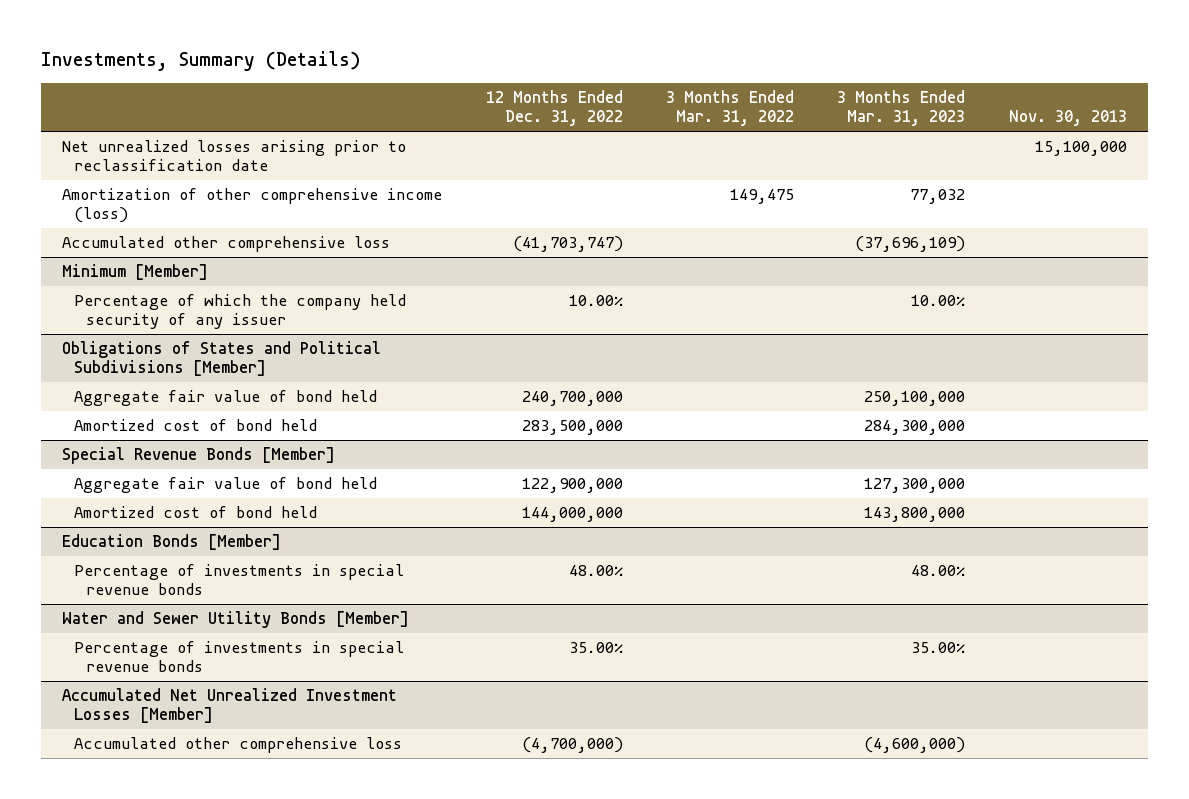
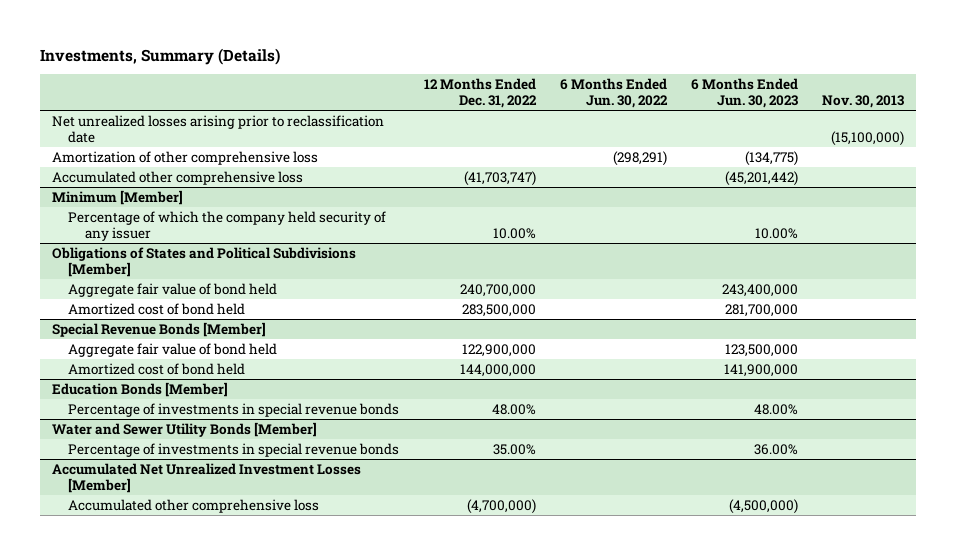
[666,89,795,127] 3 Months Ended Mar. 31, 2022 -> none
[837,89,966,127] 3 Months Ended Mar. 31, 2023 -> none
none -> [559,78,668,108] 6 Months Ended Jun. 30, 2022
none -> [690,78,798,108] 6 Months Ended Jun. 30, 2023
[1034,141,1127,157] 15,100,000 -> [830,130,904,146] (15,100,000)
[62,188,443,224] Amortization of other comprehensive income (loss) -> [52,151,319,166] Amortization of other comprehensive loss

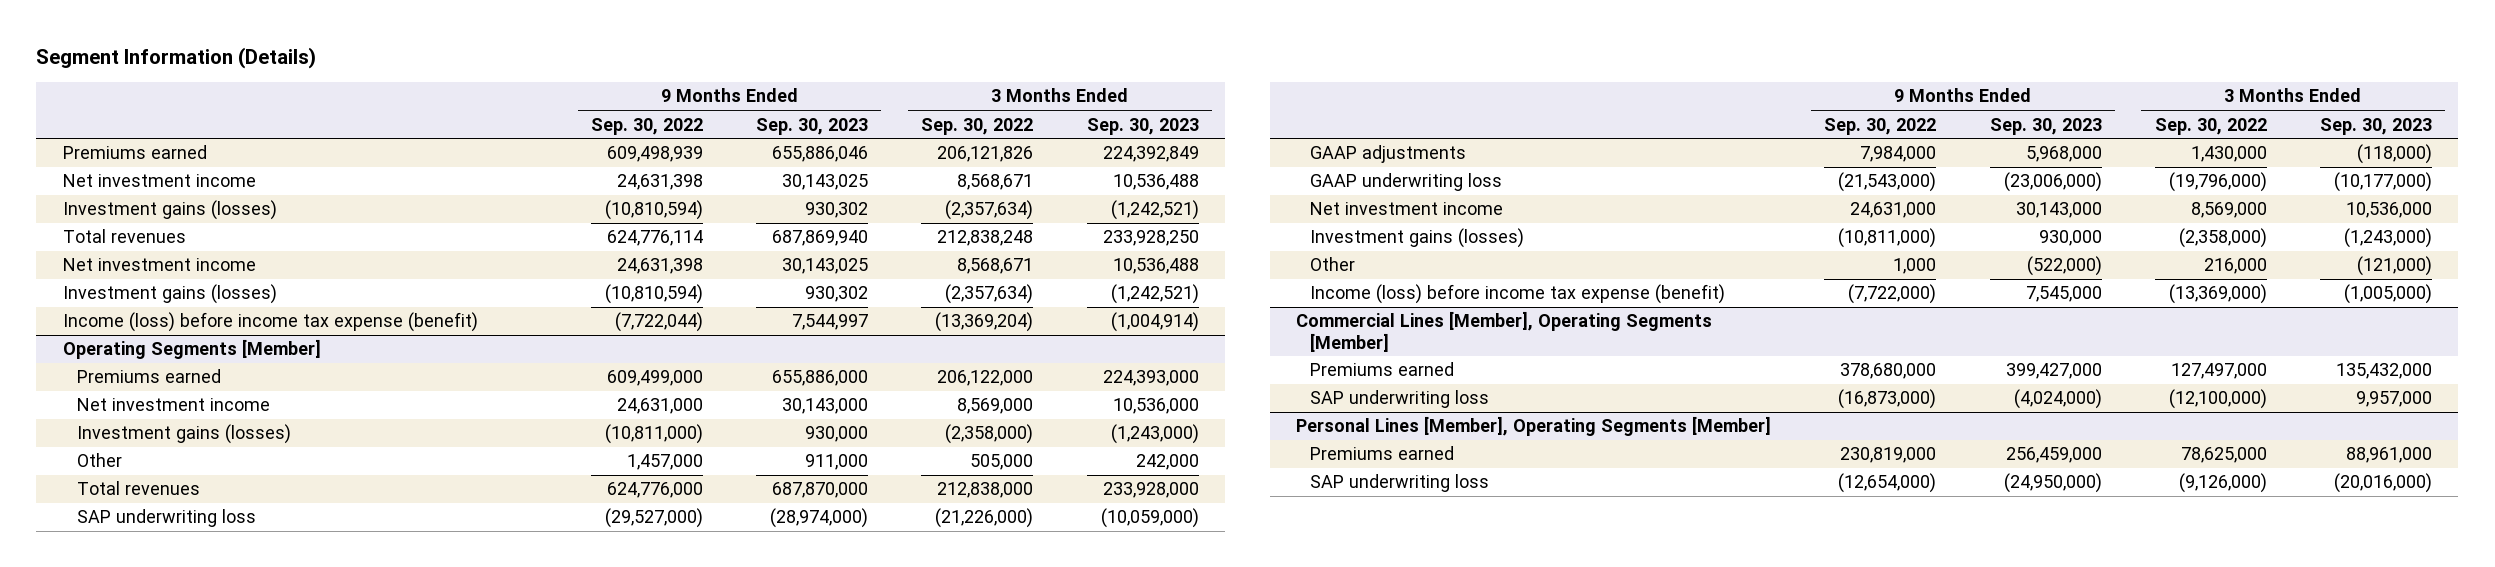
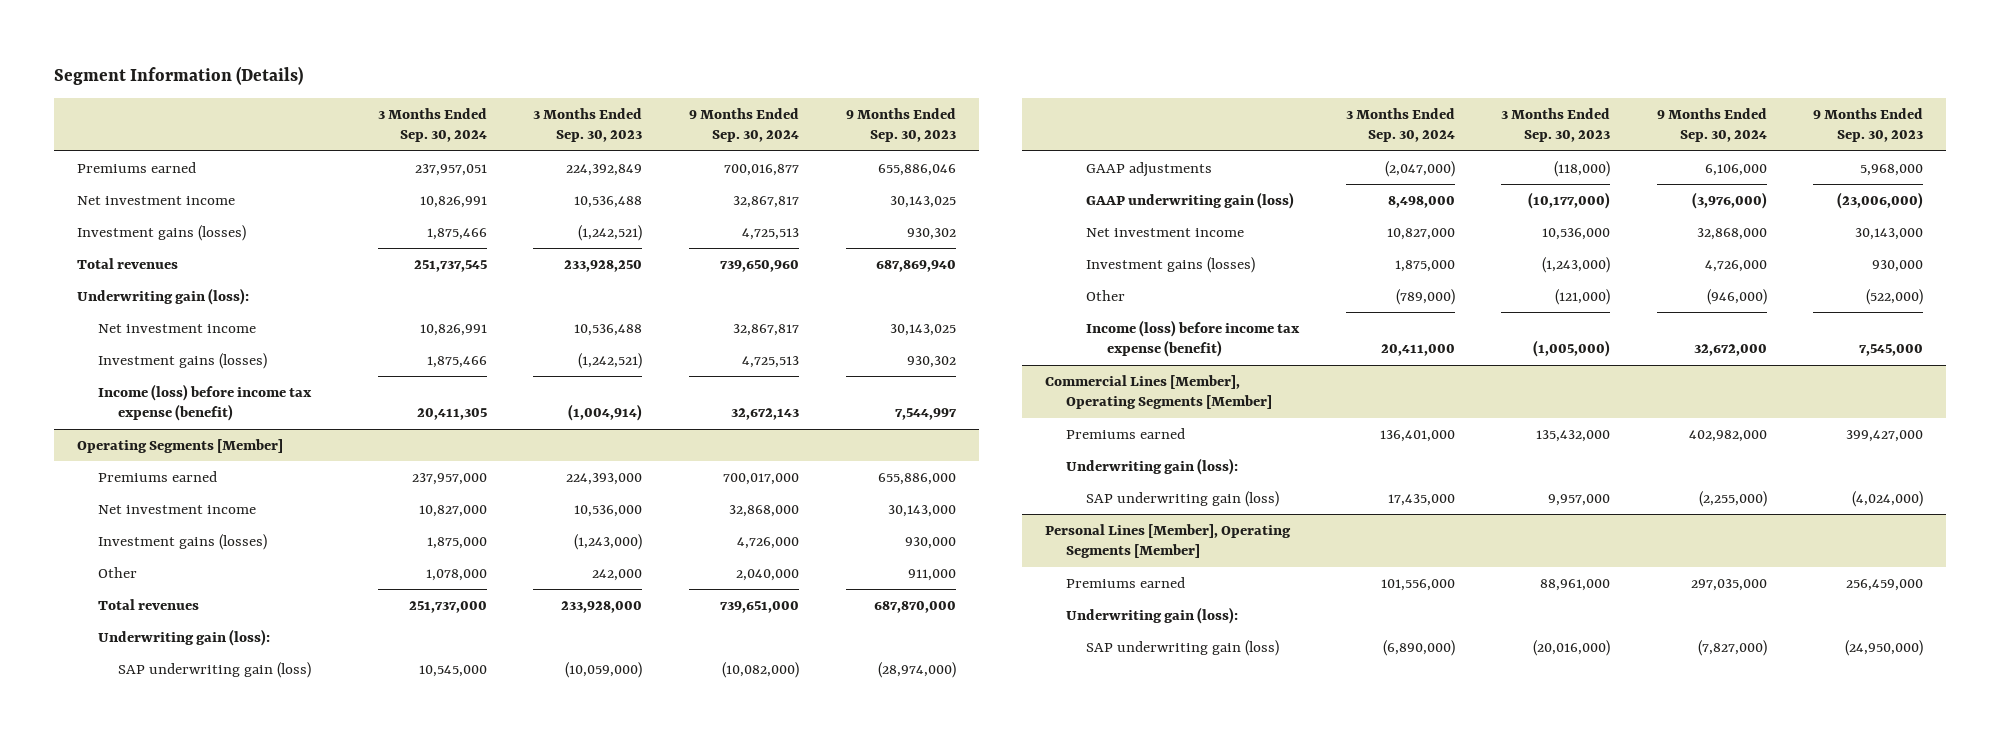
[591,117,704,135] Sep. 30, 2022 -> none
[921,117,1034,135] Sep. 30, 2022 -> none
none -> [377,107,487,143] 3 Months Ended Sep. 30, 2024
none -> [688,107,799,143] 9 Months Ended Sep. 30, 2024
none -> [77,288,250,306] Underwriting gain (loss):
none -> [97,629,270,647] Underwriting gain (loss):
[76,509,256,528] SAP underwriting loss -> [118,662,312,679] SAP underwriting gain (loss)
[1310,173,1503,192] GAAP underwriting loss -> [1086,192,1295,210] GAAP underwriting gain (loss)
none -> [1065,458,1238,476] Underwriting gain (loss):
[1310,390,1490,409] SAP underwriting loss -> [1086,491,1280,508] SAP underwriting gain (loss)
none -> [1065,607,1238,625] Underwriting gain (loss):
[1310,474,1490,493] SAP underwriting loss -> [1086,640,1280,657] SAP underwriting gain (loss)

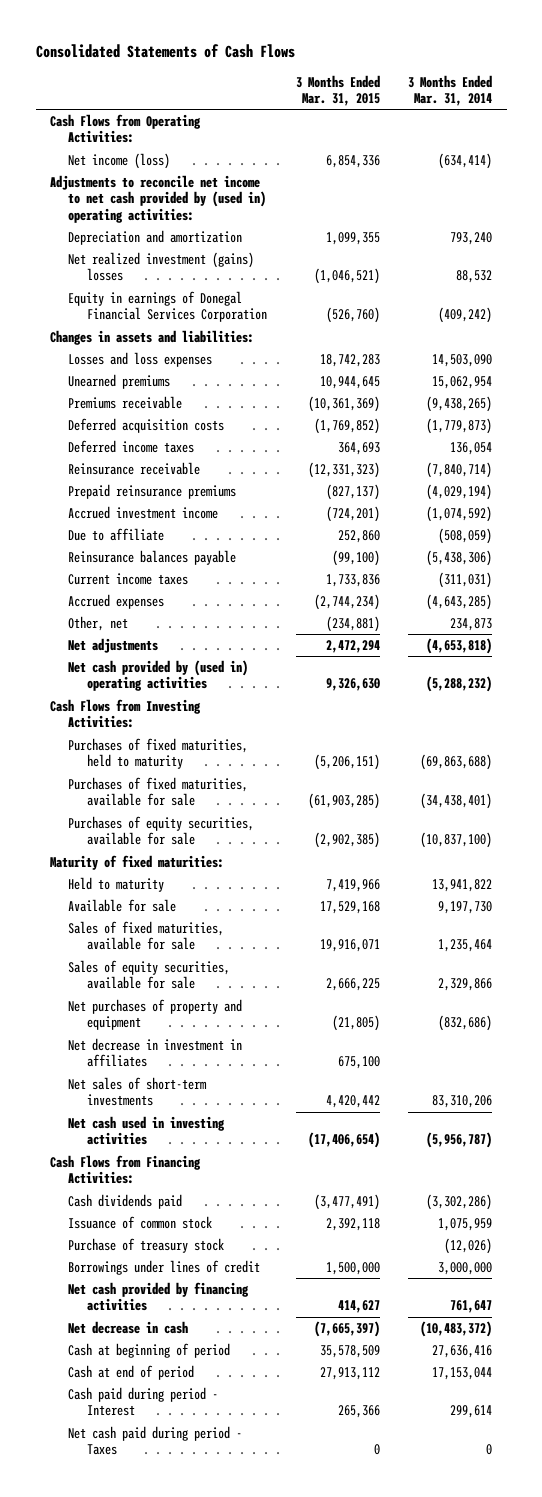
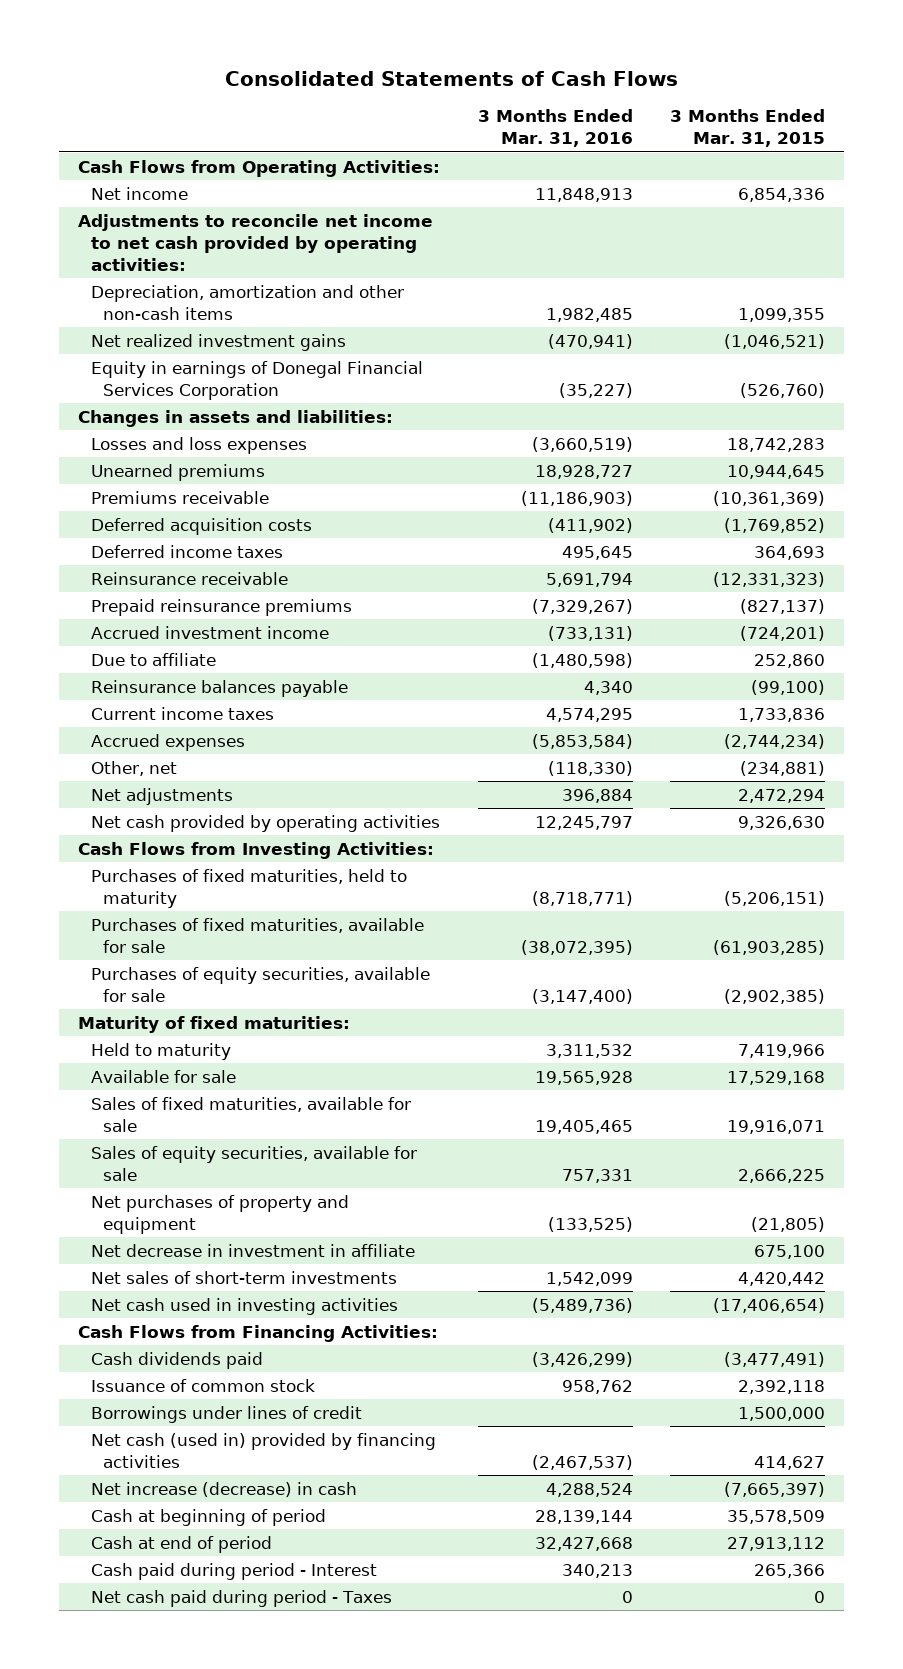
[408,74,493,107] 3 Months Ended Mar. 31, 2014 -> none
none -> [477,109,633,148] 3 Months Ended Mar. 31, 2016
[68,152,171,169] Net income (loss) -> [90,186,188,200] Net income
[49,174,267,223] Adjustments to reconcile net income to net cash provided by (used in) operating activities: -> [77,213,433,271] Adjustments to reconcile net income to net cash provided by operating activities:
[68,229,243,245] Depreciation and amortization -> [90,284,404,320] Depreciation, amortization and other non-cash items
[68,251,255,282] Net realized investment (gains) losses -> [90,333,346,351] Net realized investment gains
[68,659,249,692] Net cash provided by (used in) operating activities -> [90,814,440,832] Net cash provided by operating activities
[68,1037,243,1068] Net decrease in investment in affiliates -> [90,1243,415,1257] Net decrease in investment in affiliate
[68,1237,225,1253] Purchase of treasury stock -> none
[68,1281,250,1312] Net cash provided by financing activities -> [90,1432,436,1468] Net cash (used in) provided by financing activities
[68,1320,189,1334] Net decrease in cash -> [90,1481,357,1497] Net increase (decrease) in cash

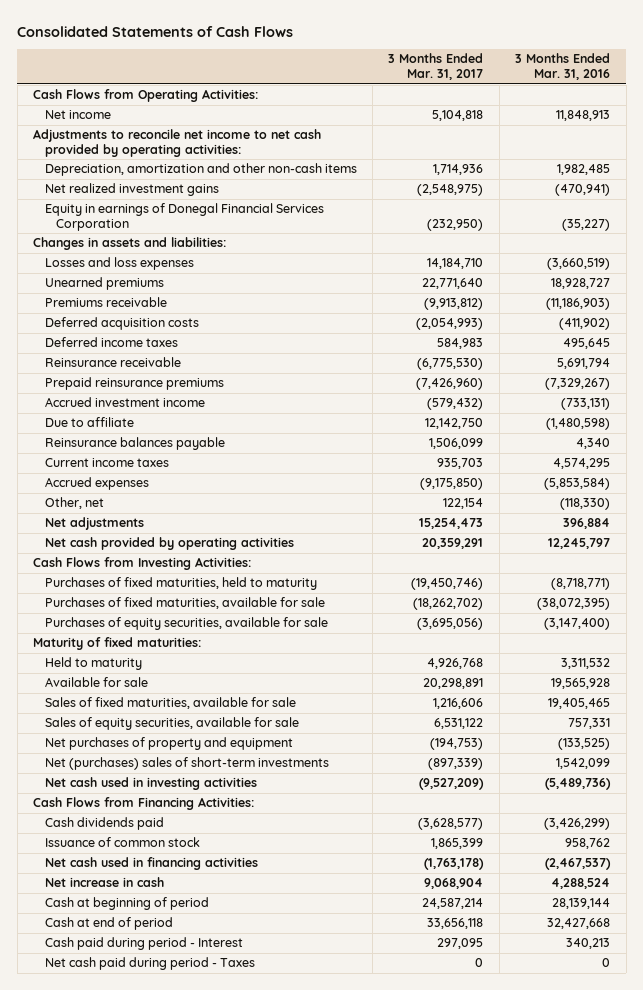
[670,109,826,148] 3 Months Ended Mar. 31, 2015 -> none
none -> [388,53,484,81] 3 Months Ended Mar. 31, 2017
[90,1243,415,1257] Net decrease in investment in affiliate -> none
[90,1270,397,1284] Net sales of short-term investments -> [44,757,329,771] Net (purchases) sales of short-term investments
[90,1405,362,1423] Borrowings under lines of credit -> none
[90,1432,436,1468] Net cash (used in) provided by financing activities -> [44,857,258,871] Net cash used in financing activities
[90,1481,357,1497] Net increase (decrease) in cash -> [44,877,164,888] Net increase in cash

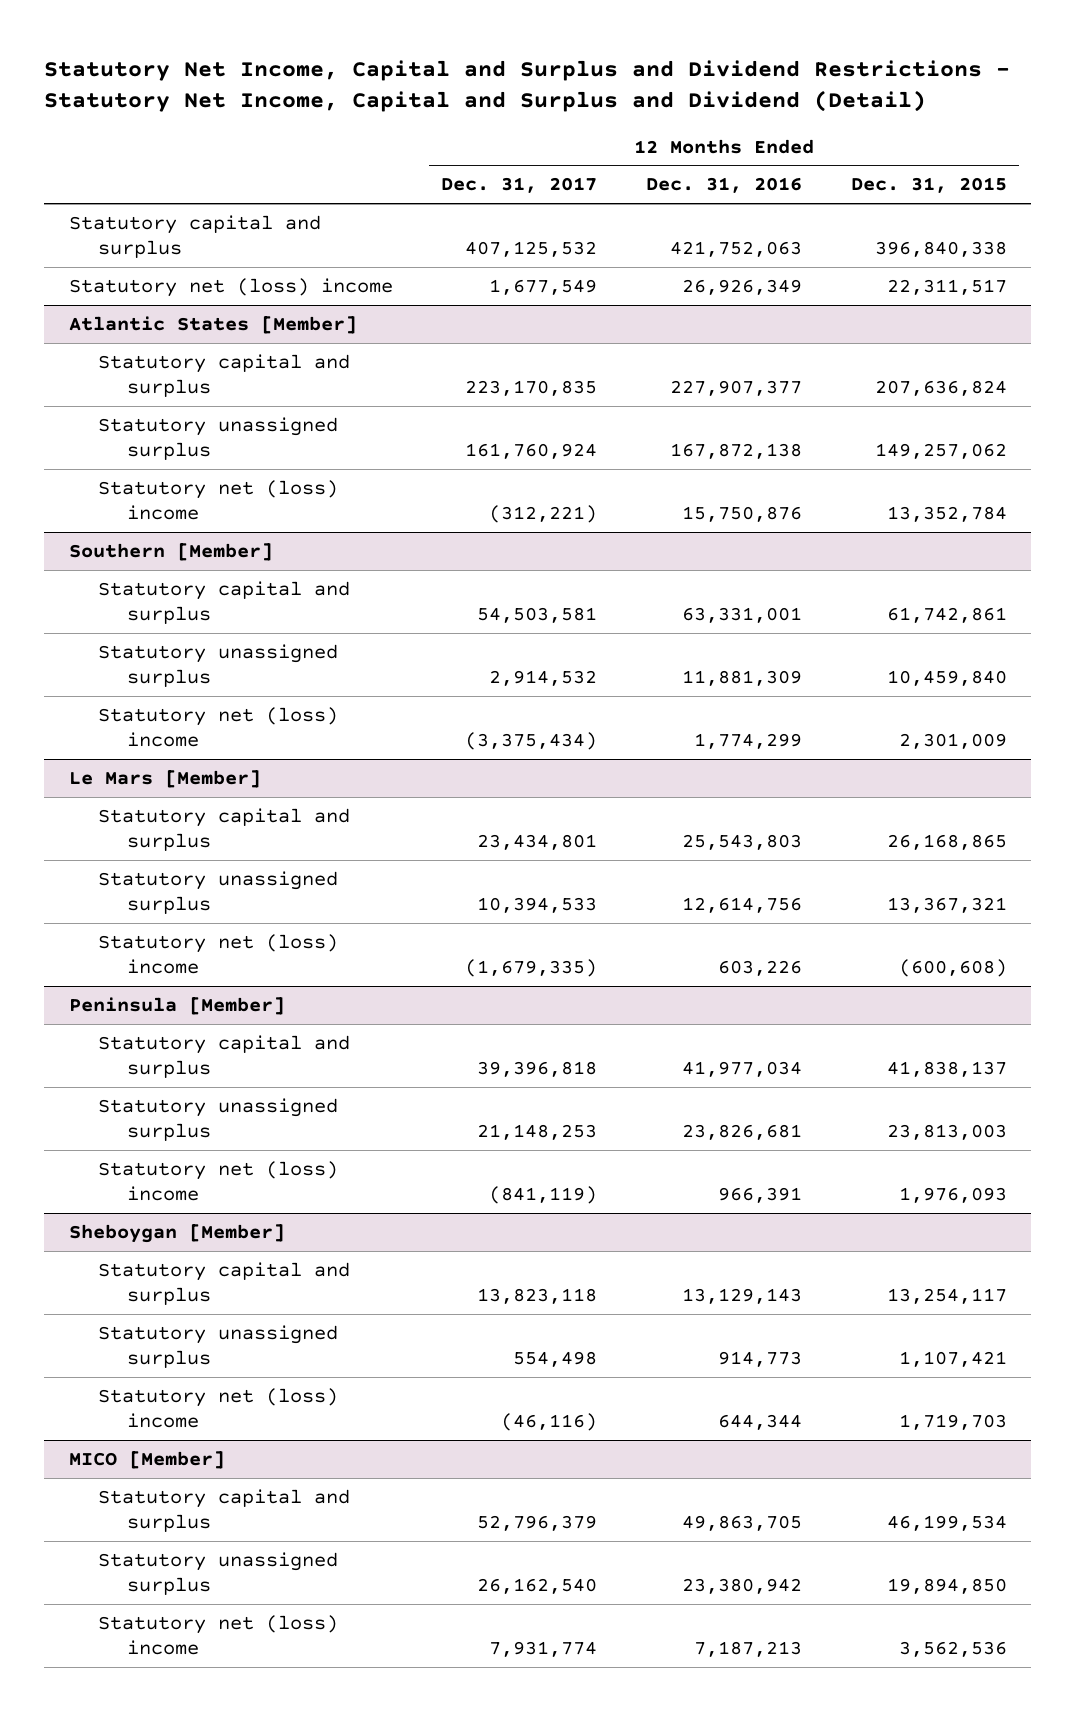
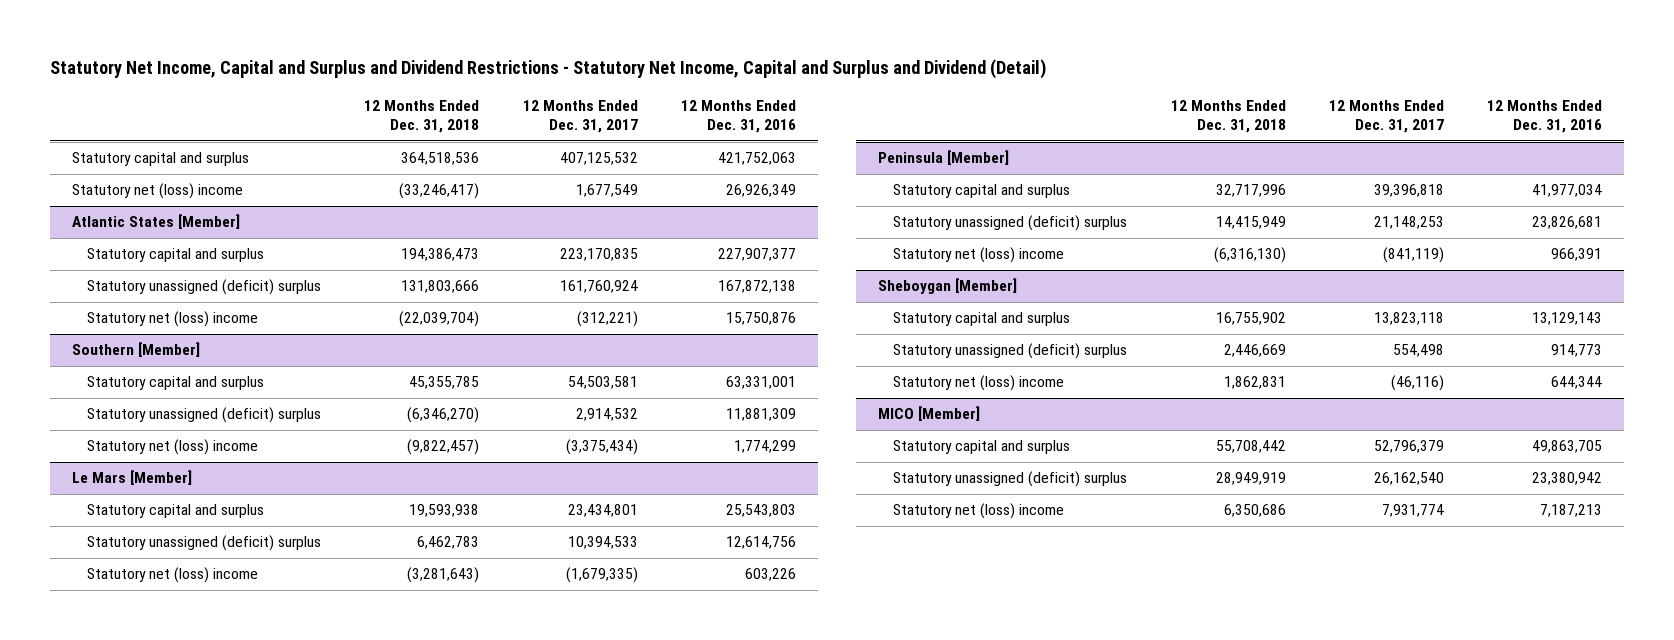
[850,177,1007,194] Dec. 31, 2015 -> none
none -> [364,99,480,134] 12 Months Ended Dec. 31, 2018
[97,416,338,461] Statutory unassigned surplus -> [86,279,321,296] Statutory unassigned (deficit) surplus
[97,643,338,688] Statutory unassigned surplus -> [86,407,321,424] Statutory unassigned (deficit) surplus
[97,870,338,915] Statutory unassigned surplus -> [86,535,321,552] Statutory unassigned (deficit) surplus
[97,1097,338,1142] Statutory unassigned surplus -> [893,215,1128,232] Statutory unassigned (deficit) surplus
[97,1324,338,1369] Statutory unassigned surplus -> [893,343,1128,360] Statutory unassigned (deficit) surplus
[97,1551,338,1596] Statutory unassigned surplus -> [893,471,1128,488] Statutory unassigned (deficit) surplus

